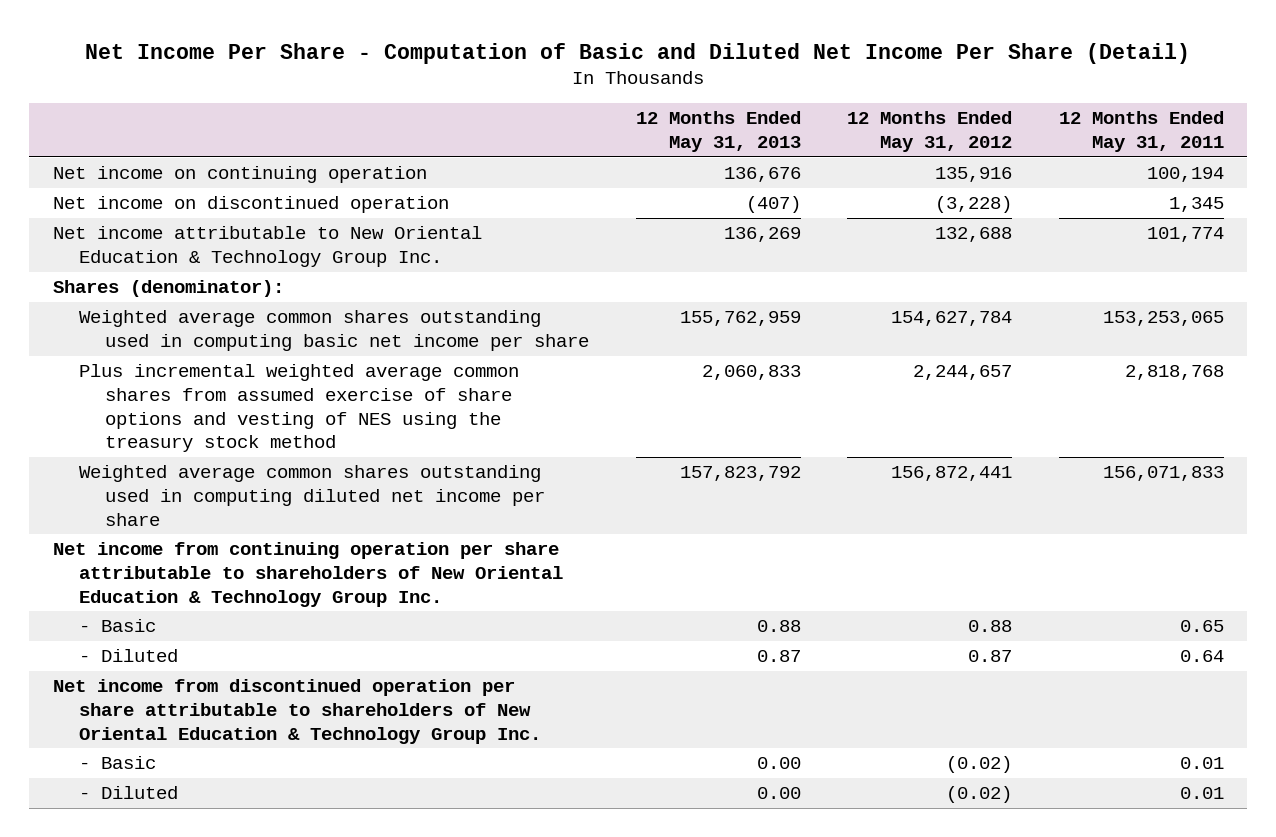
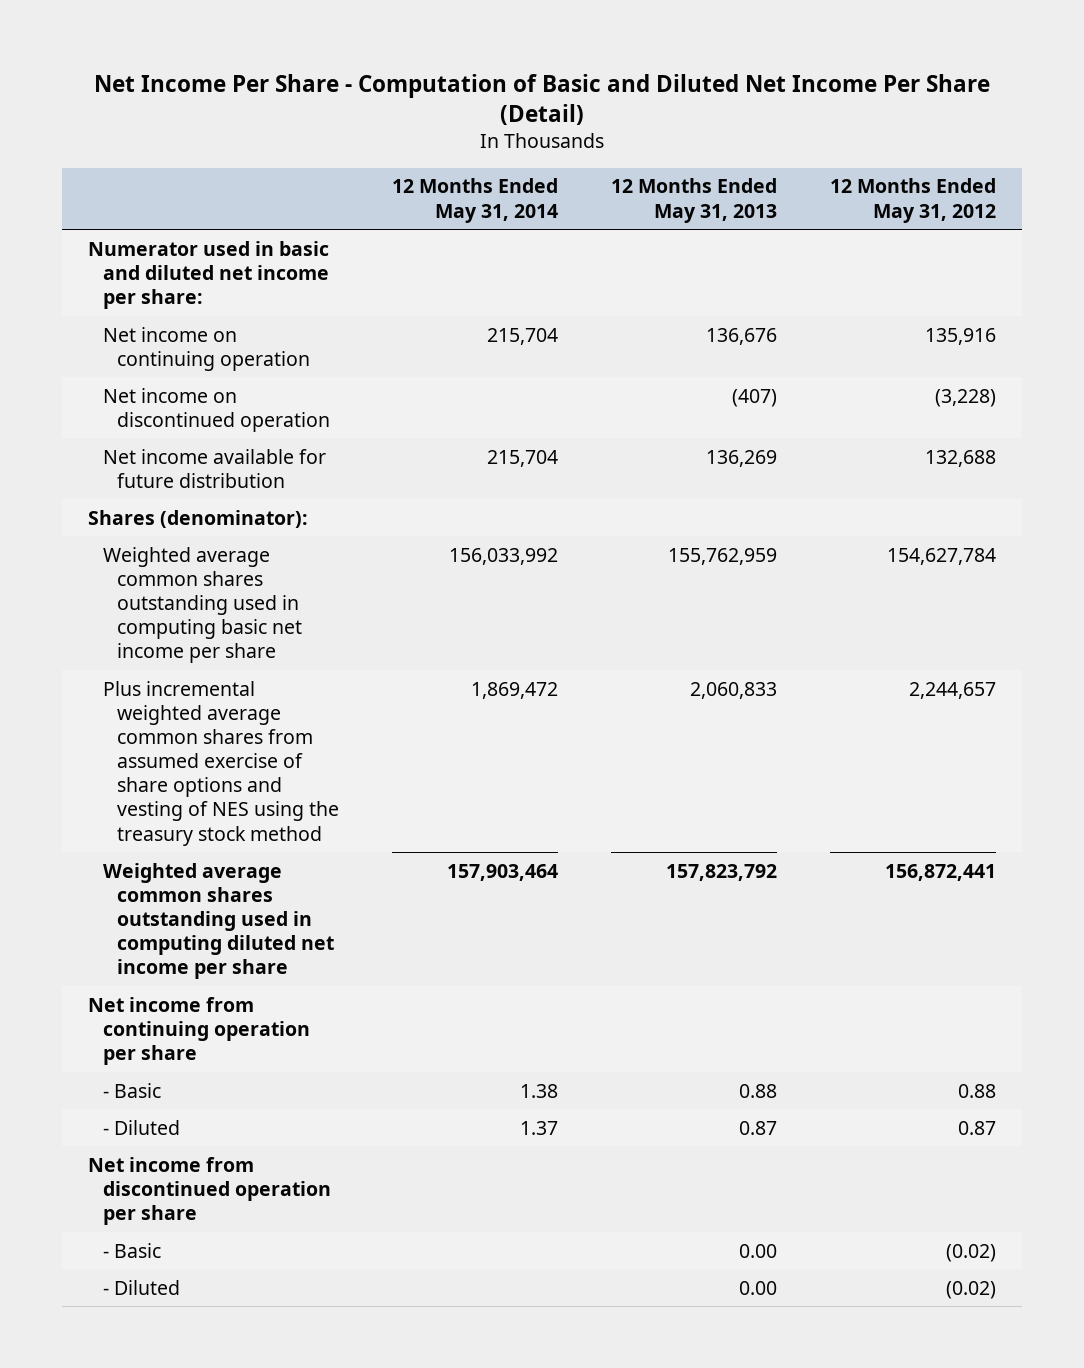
[1058,111,1224,152] 12 Months Ended May 31, 2011 -> none
none -> [391,178,558,223] 12 Months Ended May 31, 2014
none -> [88,240,330,309] Numerator used in basic and diluted net income per share:
[52,226,482,267] Net income attributable to New Oriental Education & Technology Group Inc. -> [102,448,326,488] Net income available for future distribution
[52,542,563,607] Net income from continuing operation per share attributable to shareholders of New Oriental Education & Technology Group Inc. -> [88,996,310,1065] Net income from continuing operation per share
[52,679,541,744] Net income from discontinued operation per share attributable to shareholders of New Oriental Education & Technology Group Inc. -> [88,1156,331,1225] Net income from discontinued operation per share

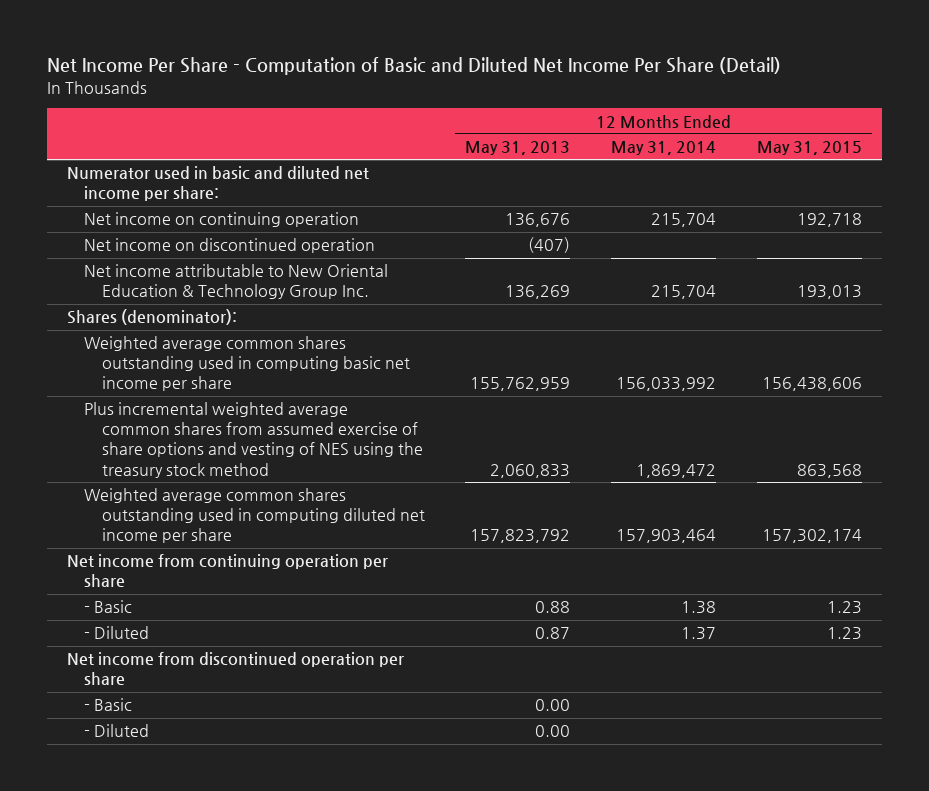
[829,178,996,223] 12 Months Ended May 31, 2012 -> none
none -> [756,141,862,156] May 31, 2015
[102,448,326,488] Net income available for future distribution -> [84,264,389,300] Net income attributable to New Oriental Education & Technology Group Inc.

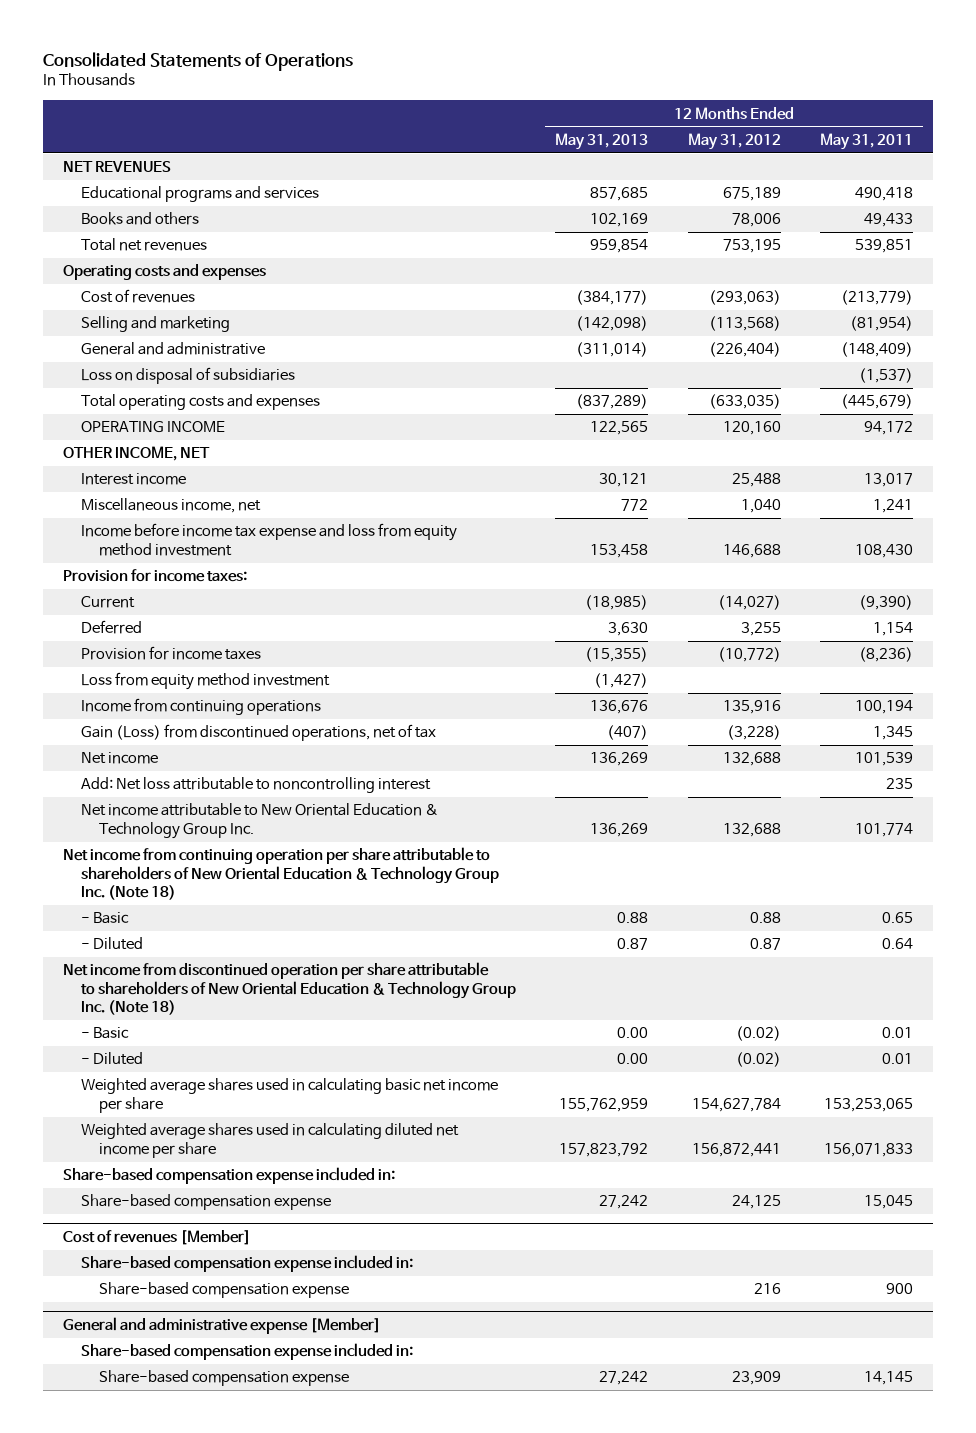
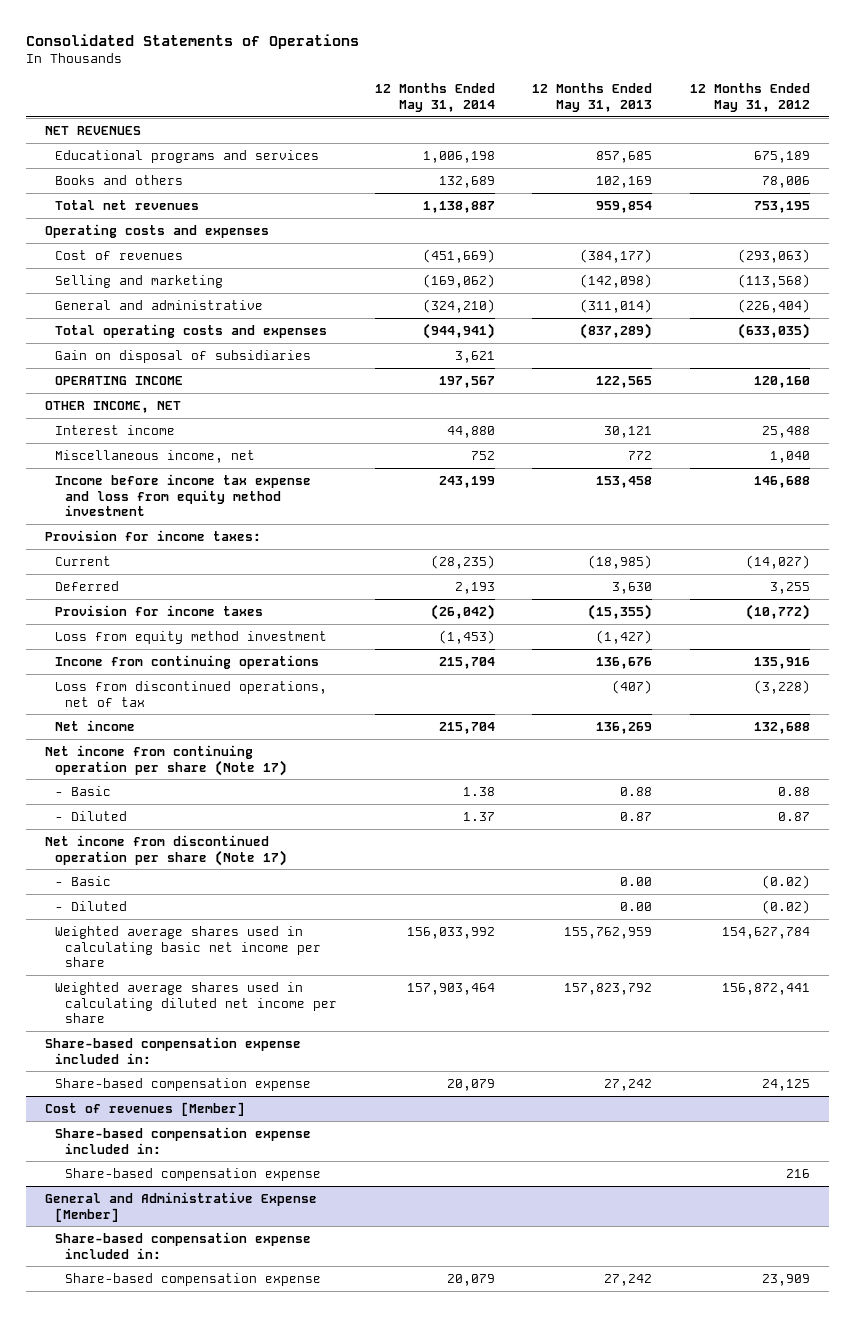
[820,133,914,151] May 31, 2011 -> none
none -> [374,83,495,112] 12 Months Ended May 31, 2014
[80,367,295,385] Loss on disposal of subsidiaries -> none
none -> [54,349,311,363] Gain on disposal of subsidiaries
[80,724,436,742] Gain (Loss) from discontinued operations, net of tax -> [54,680,327,707] Loss from discontinued operations, net of tax
[80,777,431,794] Add: Net loss attributable to noncontrolling interest -> none
[80,803,438,839] Net income attributable to New Oriental Education & Technology Group Inc. -> none
[62,847,499,900] Net income from continuing operation per share attributable to shareholders of New Oriental Education & Technology Group Inc. (Note 18) -> [44,744,287,776] Net income from continuing operation per share (Note 17)
[62,962,516,1015] Net income from discontinued operation per share attributable to shareholders of New Oriental Education & Technology Group Inc. (Note 18) -> [44,834,287,866] Net income from discontinued operation per share (Note 17)
[62,1316,381,1334] General and administrative expense [Member] -> [44,1191,317,1222] General and Administrative Expense [Member]

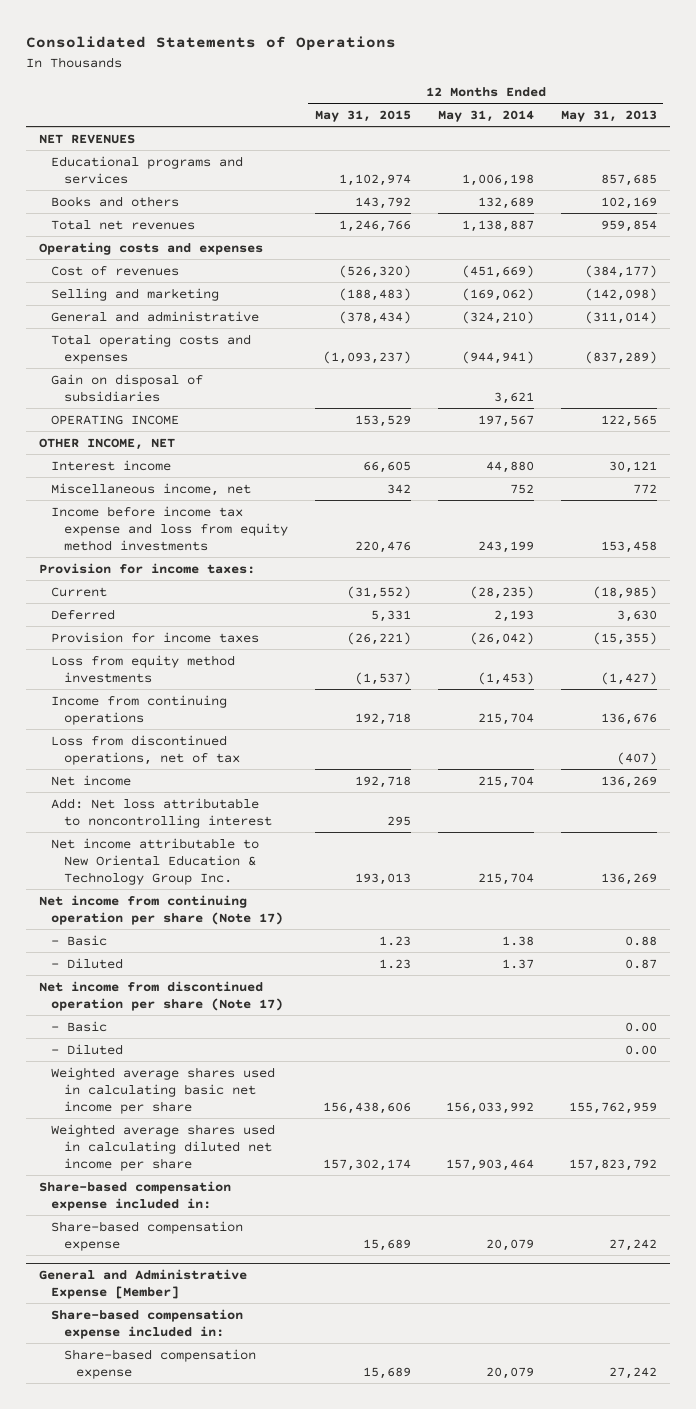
[690,83,811,112] 12 Months Ended May 31, 2012 -> none
none -> [314,110,411,123] May 31, 2015
[54,473,311,517] Income before income tax expense and loss from equity method investment -> [51,505,288,551] Income before income tax expense and loss from equity method investments
[54,630,327,644] Loss from equity method investment -> [51,654,236,683] Loss from equity method investments
none -> [51,797,272,828] Add: Net loss attributable to noncontrolling interest
none -> [51,837,260,885] Net income attributable to New Oriental Education & Technology Group Inc.
[44,1101,245,1116] Cost of revenues [Member] -> none
[54,1126,311,1154] Share-based compensation expense included in: -> none
[64,1167,321,1181] Share-based compensation expense -> none

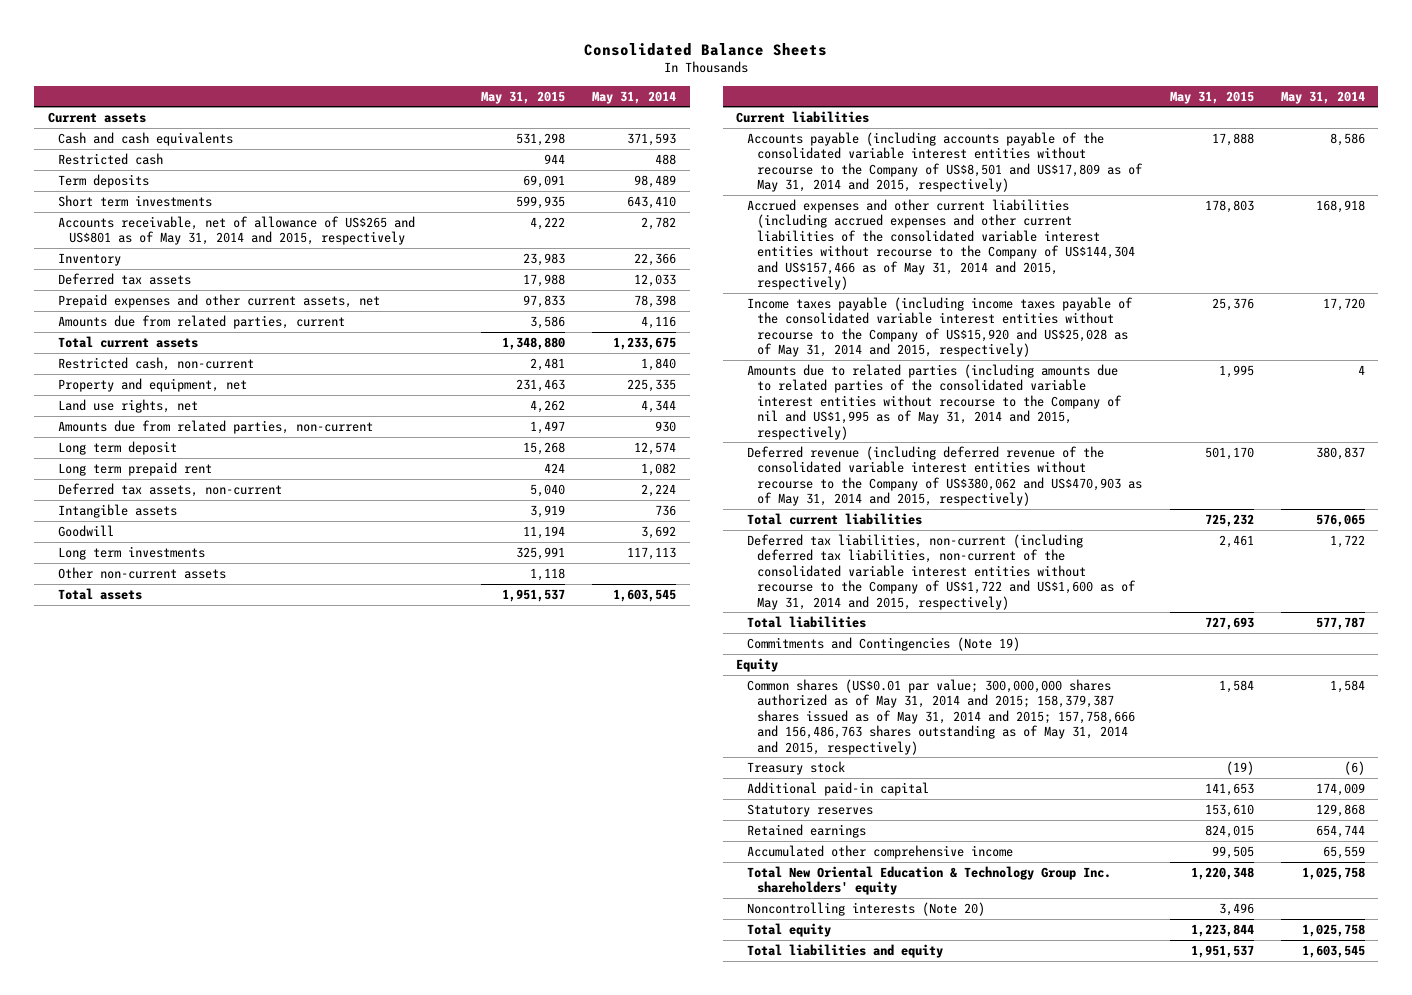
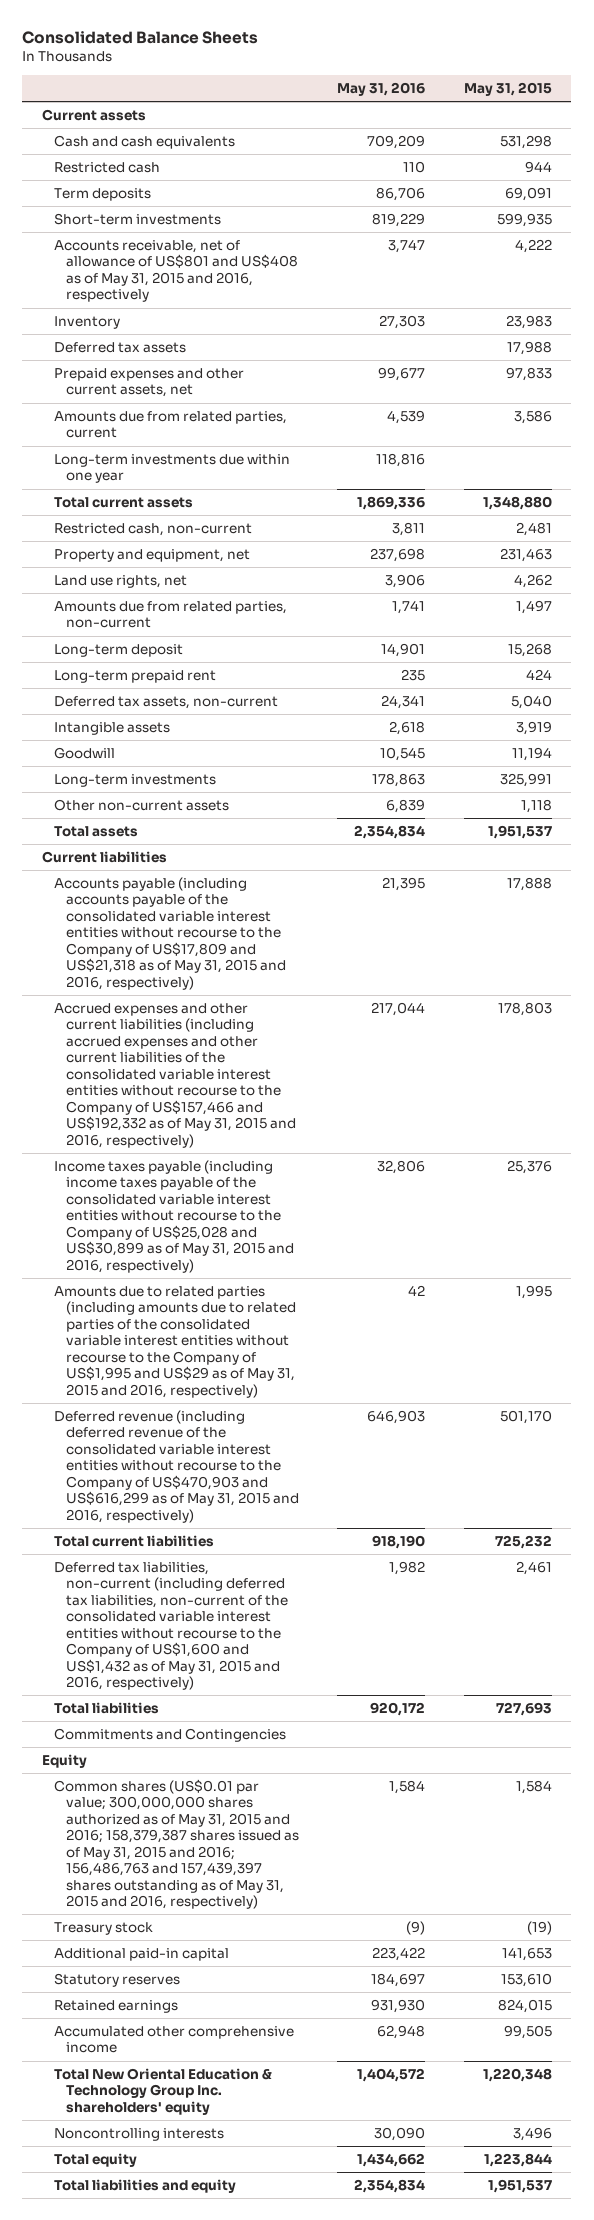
[592,90,677,104] May 31, 2014 -> none
none -> [337,81,426,96] May 31, 2016
[58,194,213,207] Short term investments -> [53,213,221,226] Short-term investments
[58,215,416,246] Accounts receivable, net of allowance of US$265 and US$801 as of May 31, 2014 and 2015, respectively -> [53,240,298,303] Accounts receivable, net of allowance of US$801 and US$408 as of May 31, 2015 and 2016, respectively
none -> [53,454,290,484] Long-term investments due within one year
[58,440,178,455] Long term deposit -> [53,644,183,658] Long-term deposit
[58,461,213,476] Long term prepaid rent -> [53,670,216,684] Long-term prepaid rent
[58,545,206,560] Long term investments -> [53,774,216,788] Long-term investments
[746,131,1144,193] Accounts payable (including accounts payable of the consolidated variable interest entities without recourse to the Company of US$8,501 and US$17,809 as of May 31, 2014 and 2015, respectively) -> [53,877,286,990] Accounts payable (including accounts payable of the consolidated variable interest entities without recourse to the Company of US$17,809 and US$21,318 as of May 31, 2015 and 2016, respectively)
[746,198,1136,291] Accrued expenses and other current liabilities (including accrued expenses and other current liabilities of the consolidated variable interest entities without recourse to the Company of US$144,304 and US$157,466 as of May 31, 2014 and 2015, respectively) -> [53,1003,296,1148] Accrued expenses and other current liabilities (including accrued expenses and other current liabilities of the consolidated variable interest entities without recourse to the Company of US$157,466 and US$192,332 as of May 31, 2015 and 2016, respectively)
[746,296,1133,358] Income taxes payable (including income taxes payable of the consolidated variable interest entities without recourse to the Company of US$15,920 and US$25,028 as of May 31, 2014 and 2015, respectively) -> [53,1160,294,1273] Income taxes payable (including income taxes payable of the consolidated variable interest entities without recourse to the Company of US$25,028 and US$30,899 as of May 31, 2015 and 2016, respectively)
[746,363,1123,440] Amounts due to related parties (including amounts due to related parties of the consolidated variable interest entities without recourse to the Company of nil and US$1,995 as of May 31, 2014 and 2015, respectively) -> [53,1286,296,1398] Amounts due to related parties (including amounts due to related parties of the consolidated variable interest entities without recourse to the Company of US$1,995 and US$29 as of May 31, 2015 and 2016, respectively)
[746,445,1143,507] Deferred revenue (including deferred revenue of the consolidated variable interest entities without recourse to the Company of US$380,062 and US$470,903 as of May 31, 2014 and 2015, respectively) -> [53,1410,299,1523] Deferred revenue (including deferred revenue of the consolidated variable interest entities without recourse to the Company of US$470,903 and US$616,299 as of May 31, 2015 and 2016, respectively)
[746,533,1137,610] Deferred tax liabilities, non-current (including deferred tax liabilities, non-current of the consolidated variable interest entities without recourse to the Company of US$1,722 and US$1,600 as of May 31, 2014 and 2015, respectively) -> [53,1562,288,1691] Deferred tax liabilities, non-current (including deferred tax liabilities, non-current of the consolidated variable interest entities without recourse to the Company of US$1,600 and US$1,432 as of May 31, 2015 and 2016, respectively)
[746,636,1020,651] Commitments and Contingencies (Note 19) -> [53,1728,286,1743] Commitments and Contingencies
[746,678,1136,755] Common shares (US$0.01 par value; 300,000,000 shares authorized as of May 31, 2014 and 2015; 158,379,387 shares issued as of May 31, 2014 and 2015; 157,758,666 and 156,486,763 shares outstanding as of May 31, 2014 and 2015, respectively) -> [53,1779,299,1910] Common shares (US$0.01 par value; 300,000,000 shares authorized as of May 31, 2015 and 2016; 158,379,387 shares issued as of May 31, 2015 and 2016; 156,486,763 and 157,439,397 shares outstanding as of May 31, 2015 and 2016, respectively)
[746,901,985,916] Noncontrolling interests (Note 20) -> [53,2128,224,2142] Noncontrolling interests

